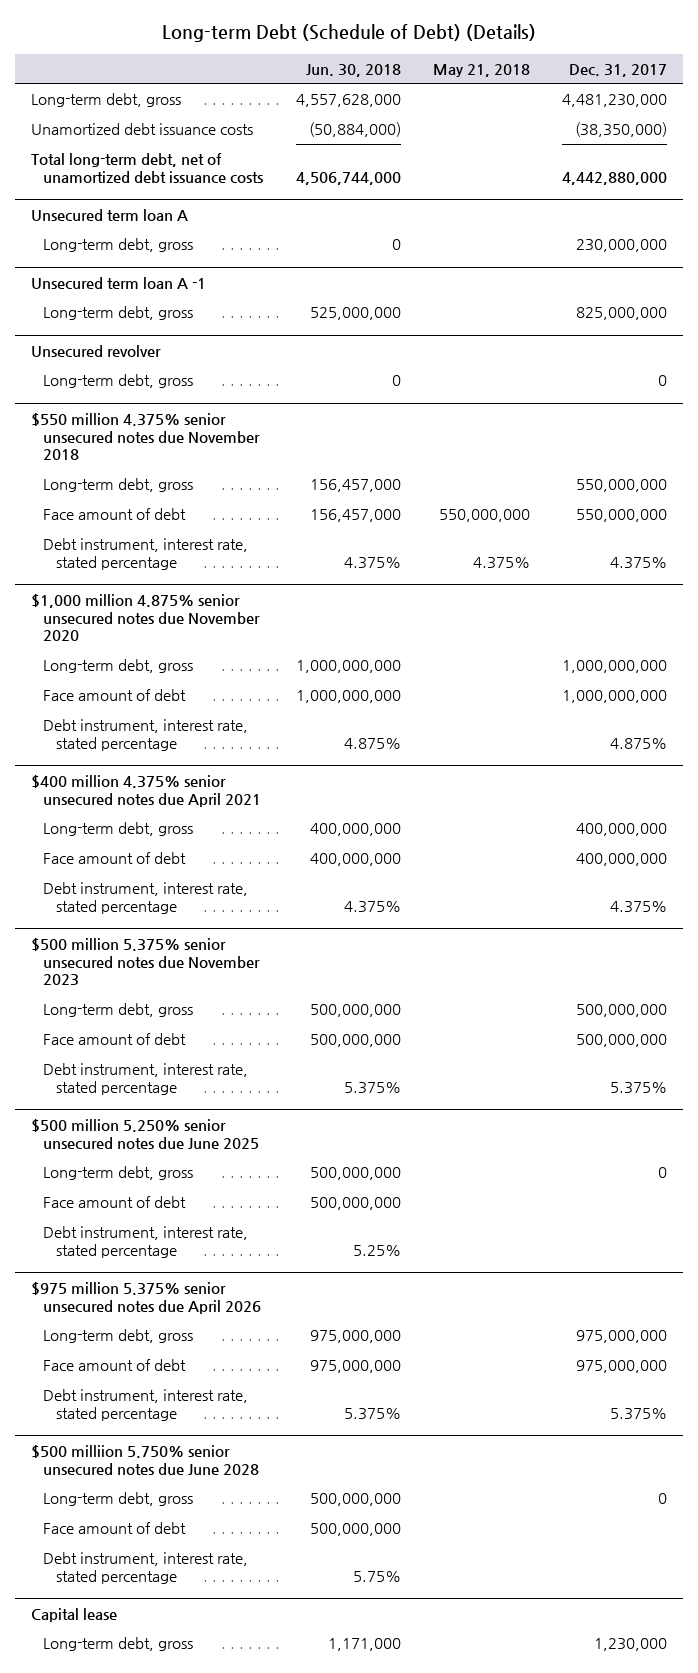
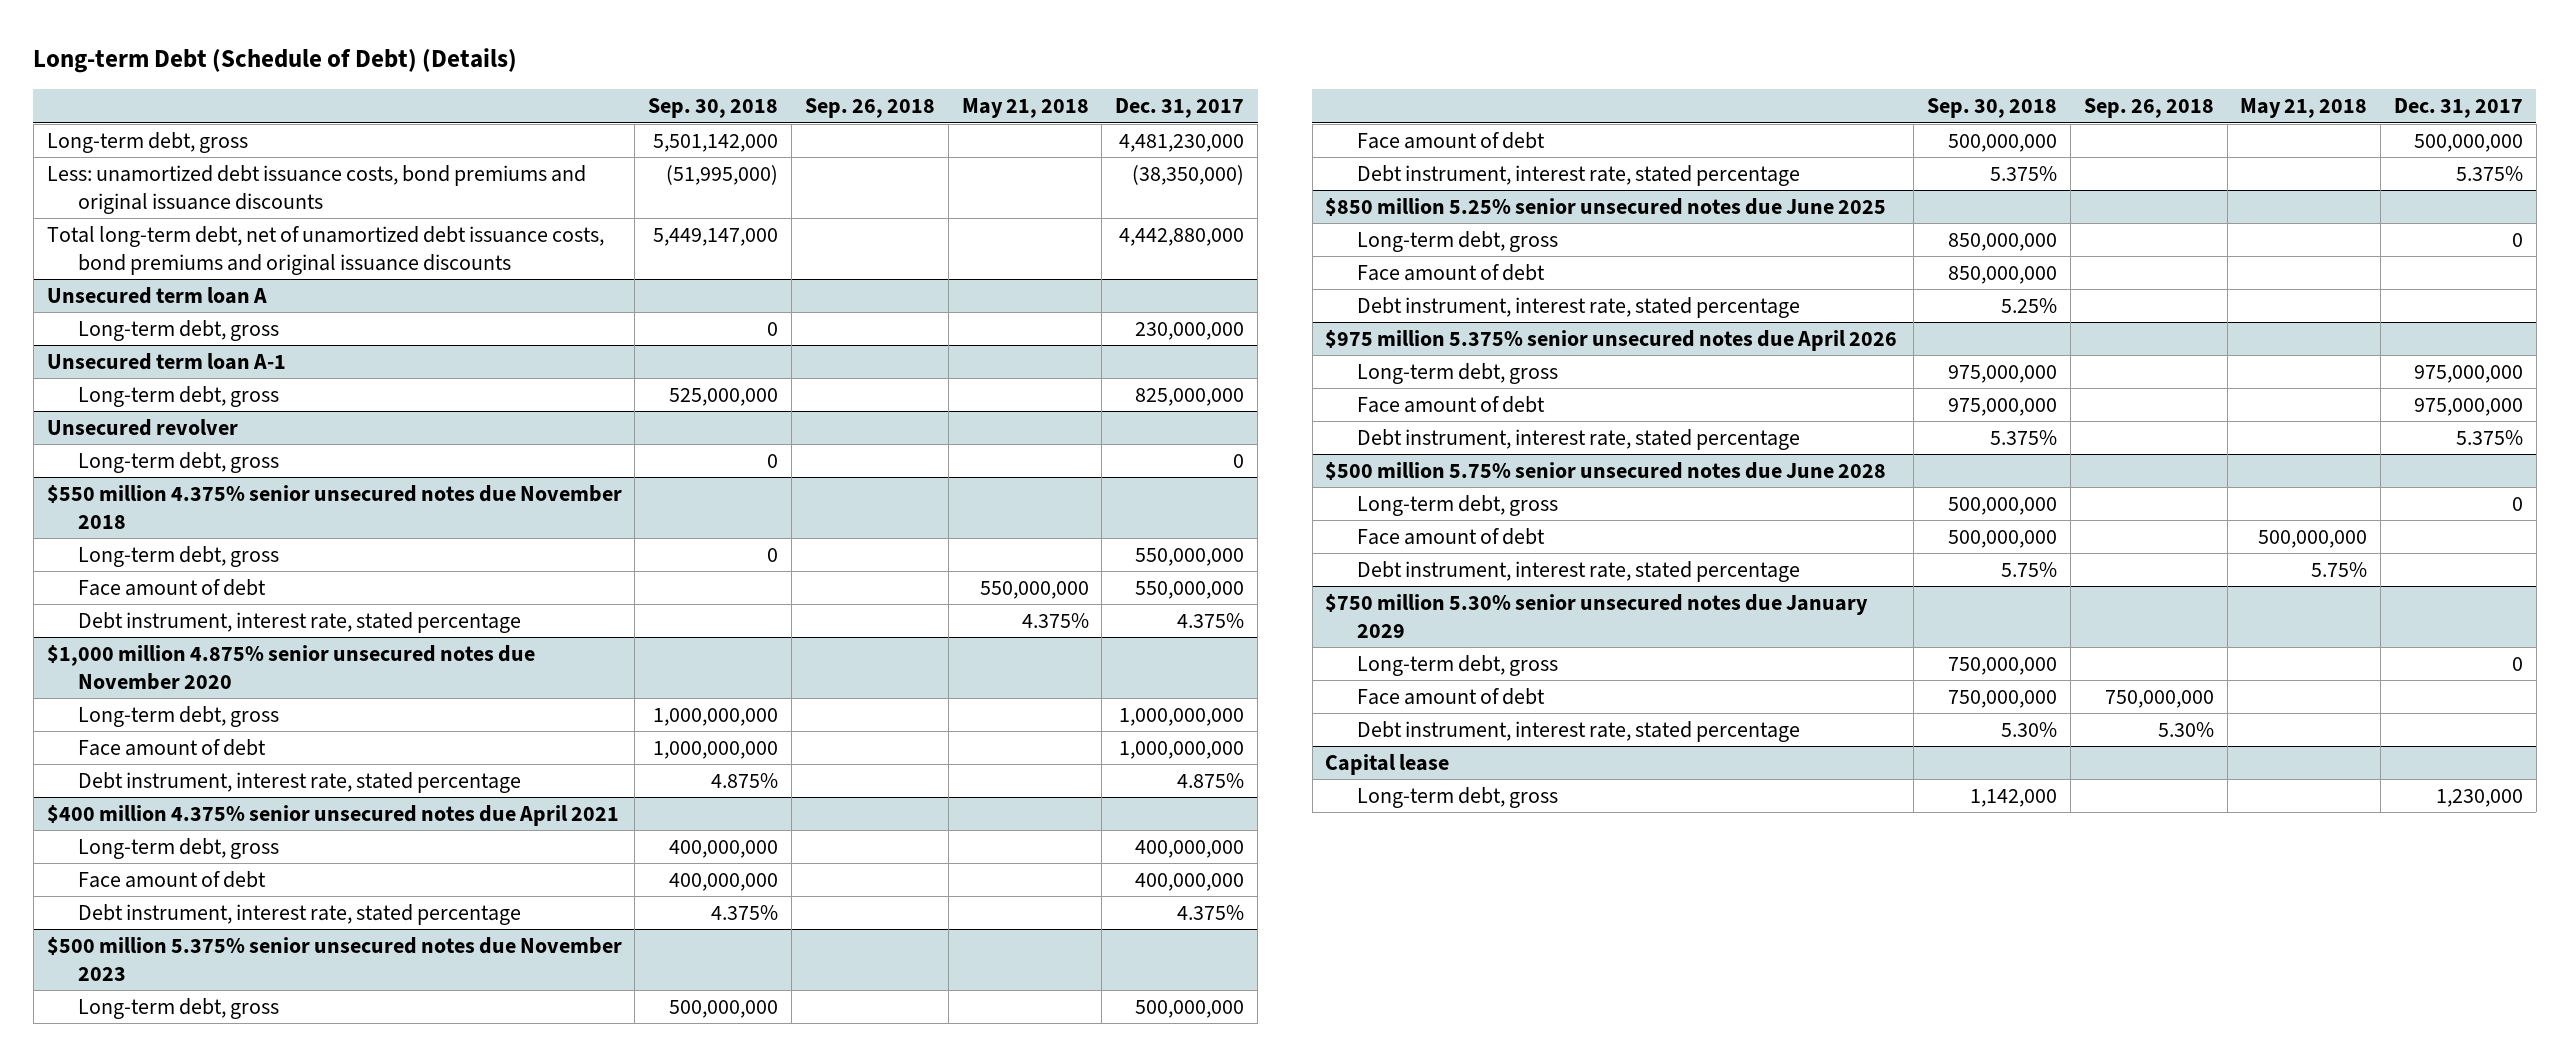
[305,63,401,77] Jun. 30, 2018 -> none
none -> [648,98,779,119] Sep. 30, 2018
none -> [804,98,935,119] Sep. 26, 2018
[30,123,253,136] Unamortized debt issuance costs -> [46,164,586,214] Less: unamortized debt issuance costs, bond premiums and original issuance discounts
[30,153,264,183] Total long-term debt, net of unamortized debt issuance costs -> [46,225,604,275] Total long-term debt, net of unamortized debt issuance costs, bond premiums and original issuance discounts
[30,276,206,289] Unsecured term loan A -1 -> [46,352,286,370] Unsecured term loan A-1
[30,1118,260,1149] $500 million 5.250% senior unsecured notes due June 2025 -> [1325,197,1887,216] $850 million 5.25% senior unsecured notes due June 2025
[30,1444,260,1475] $500 milliion 5.750% senior unsecured notes due June 2028 -> [1325,461,1887,480] $500 million 5.75% senior unsecured notes due June 2028
none -> [1356,527,1545,545] Face amount of debt
none -> [1356,560,1800,582] Debt instrument, interest rate, stated percentage
none -> [1325,593,1869,638] $750 million 5.30% senior unsecured notes due January 2029
none -> [1356,654,1558,676] Long-term debt, gross

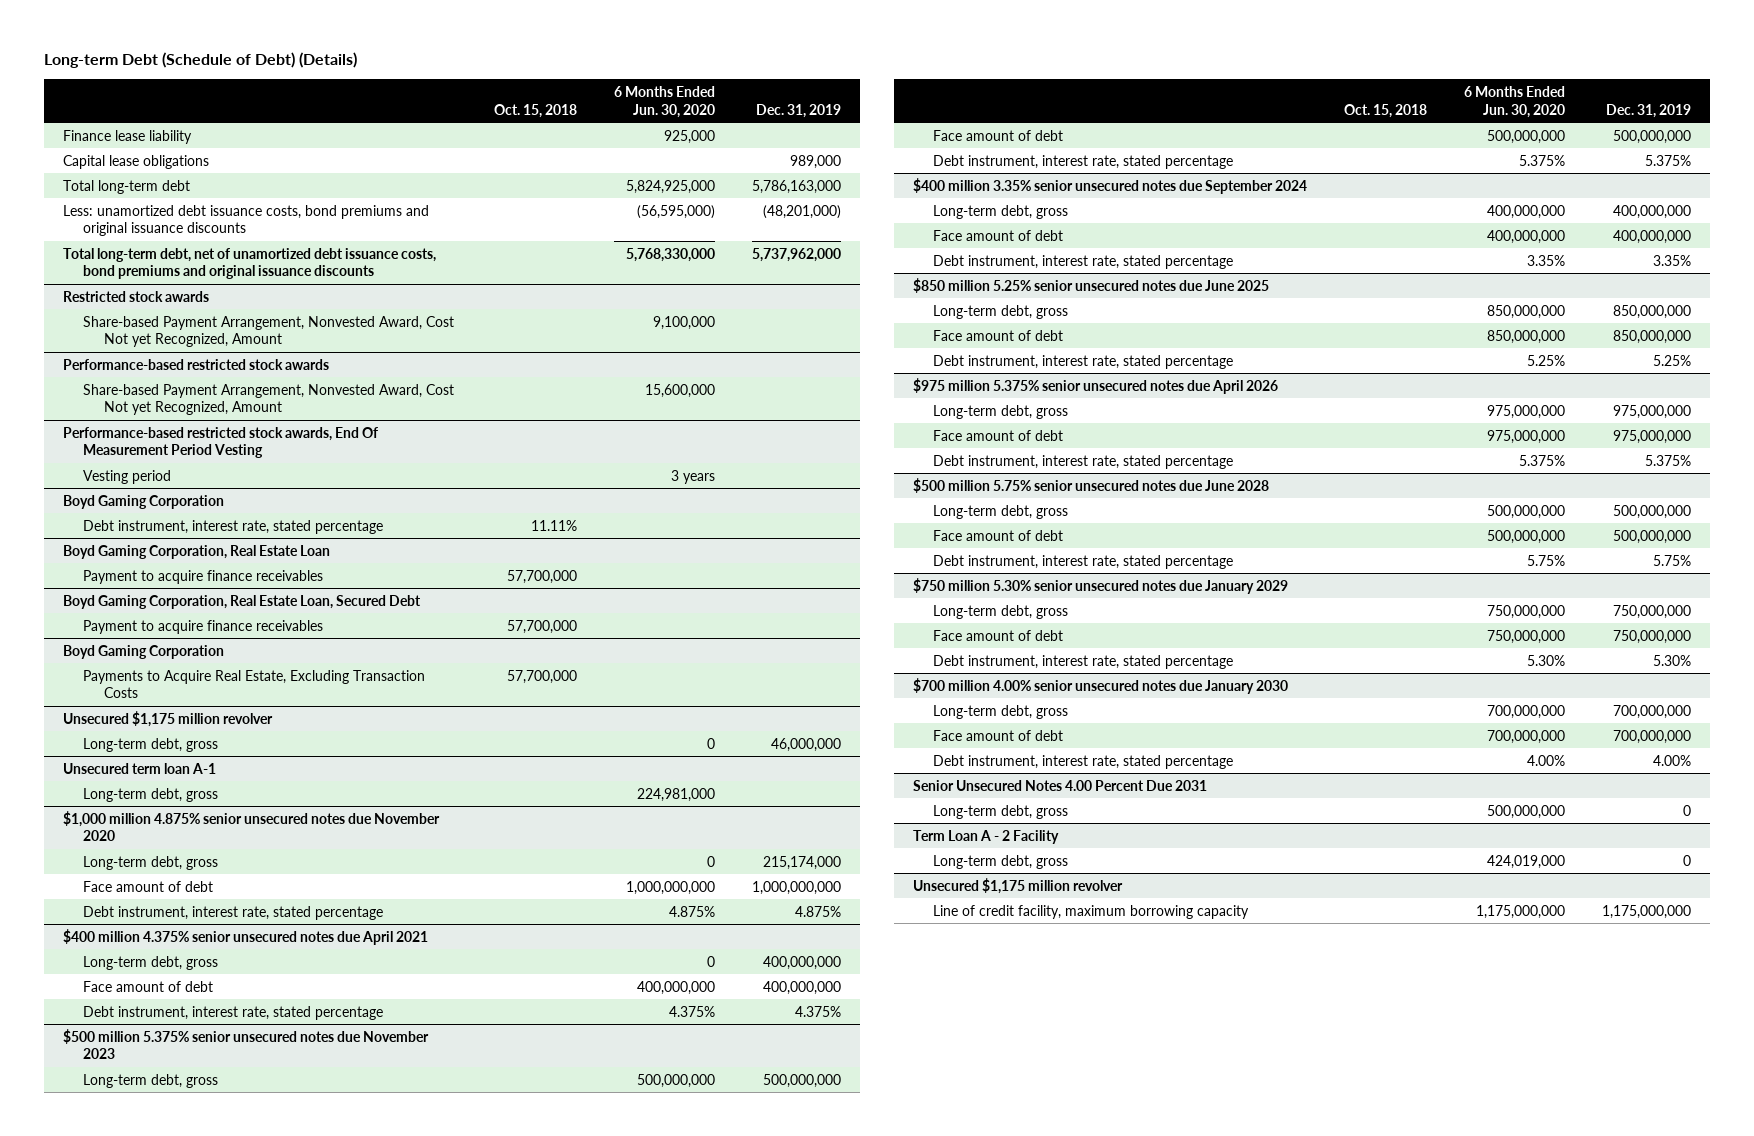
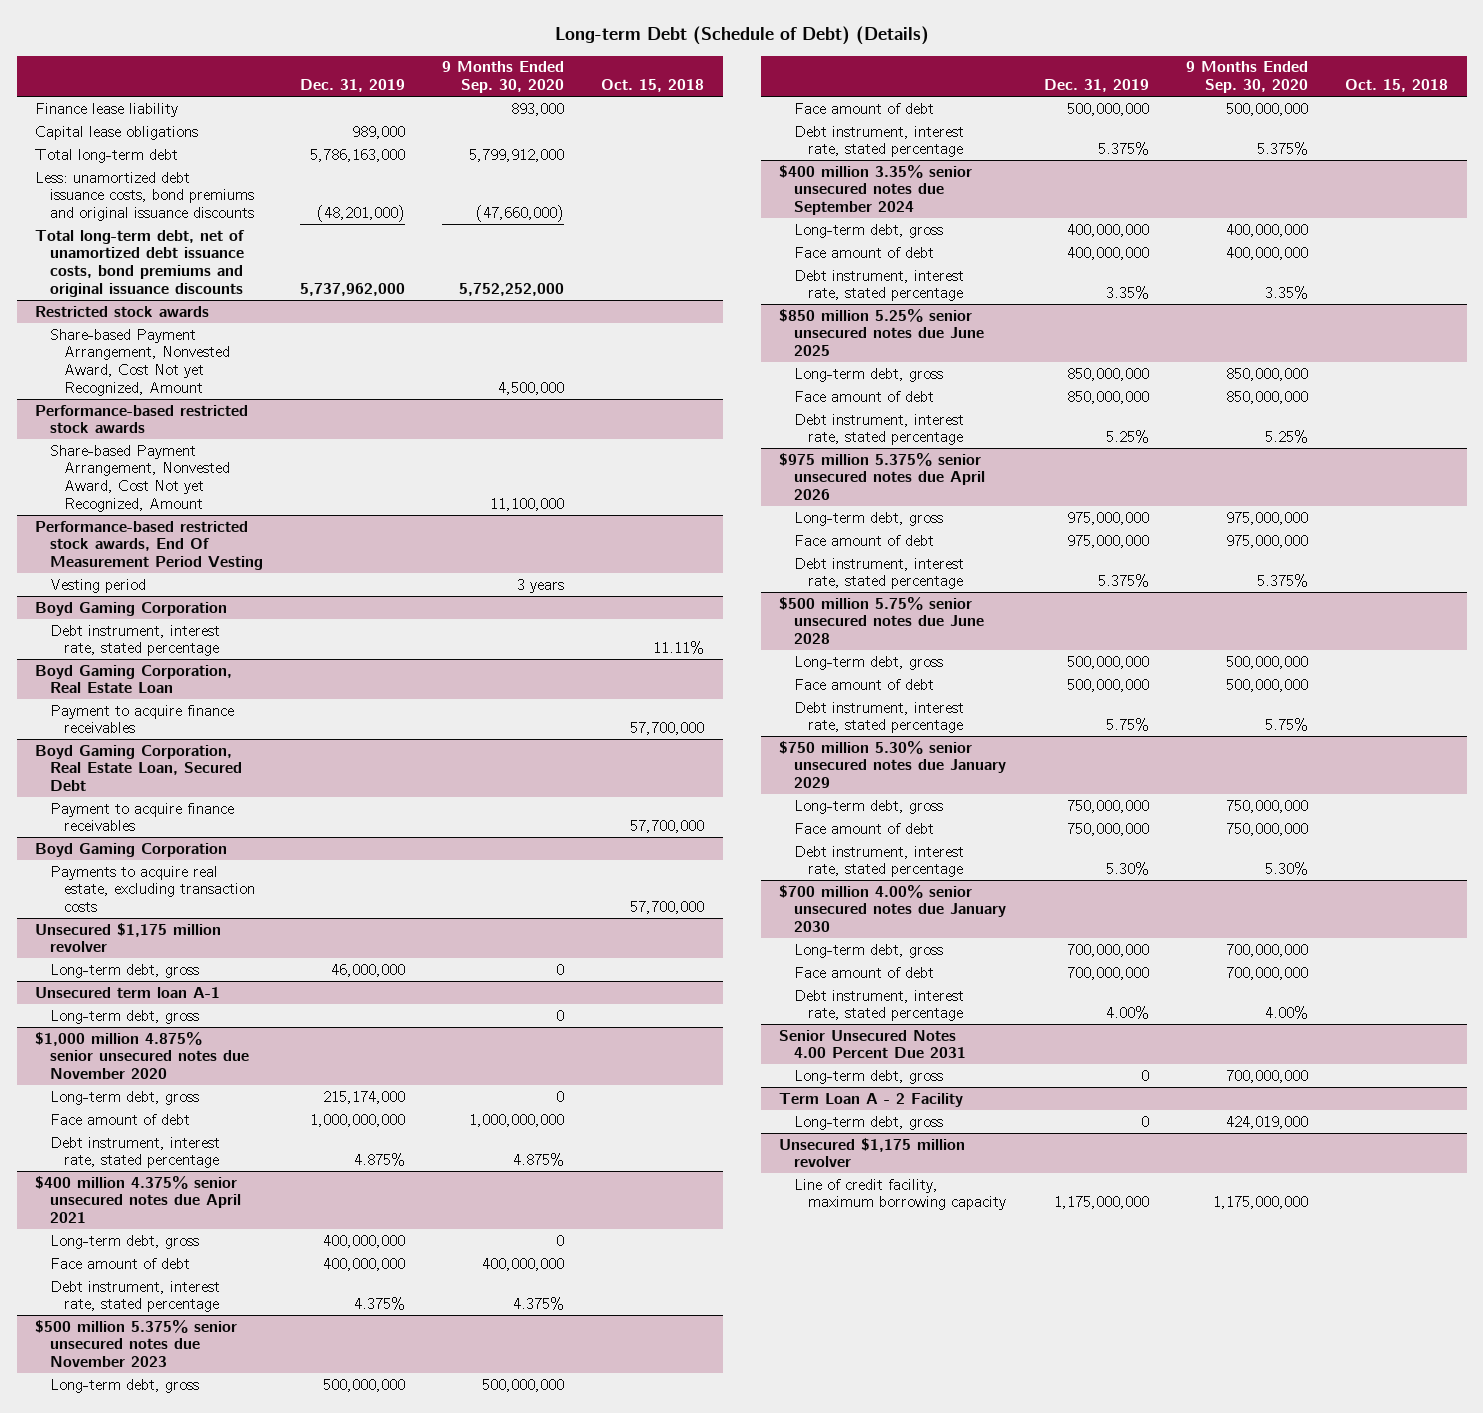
[613,85,715,118] 6 Months Ended Jun. 30, 2020 -> none
none -> [441,61,564,93] 9 Months Ended Sep. 30, 2020
[83,669,426,699] Payments to Acquire Real Estate, Excluding Transaction Costs -> [49,865,256,912] Payments to acquire real estate, excluding transaction costs

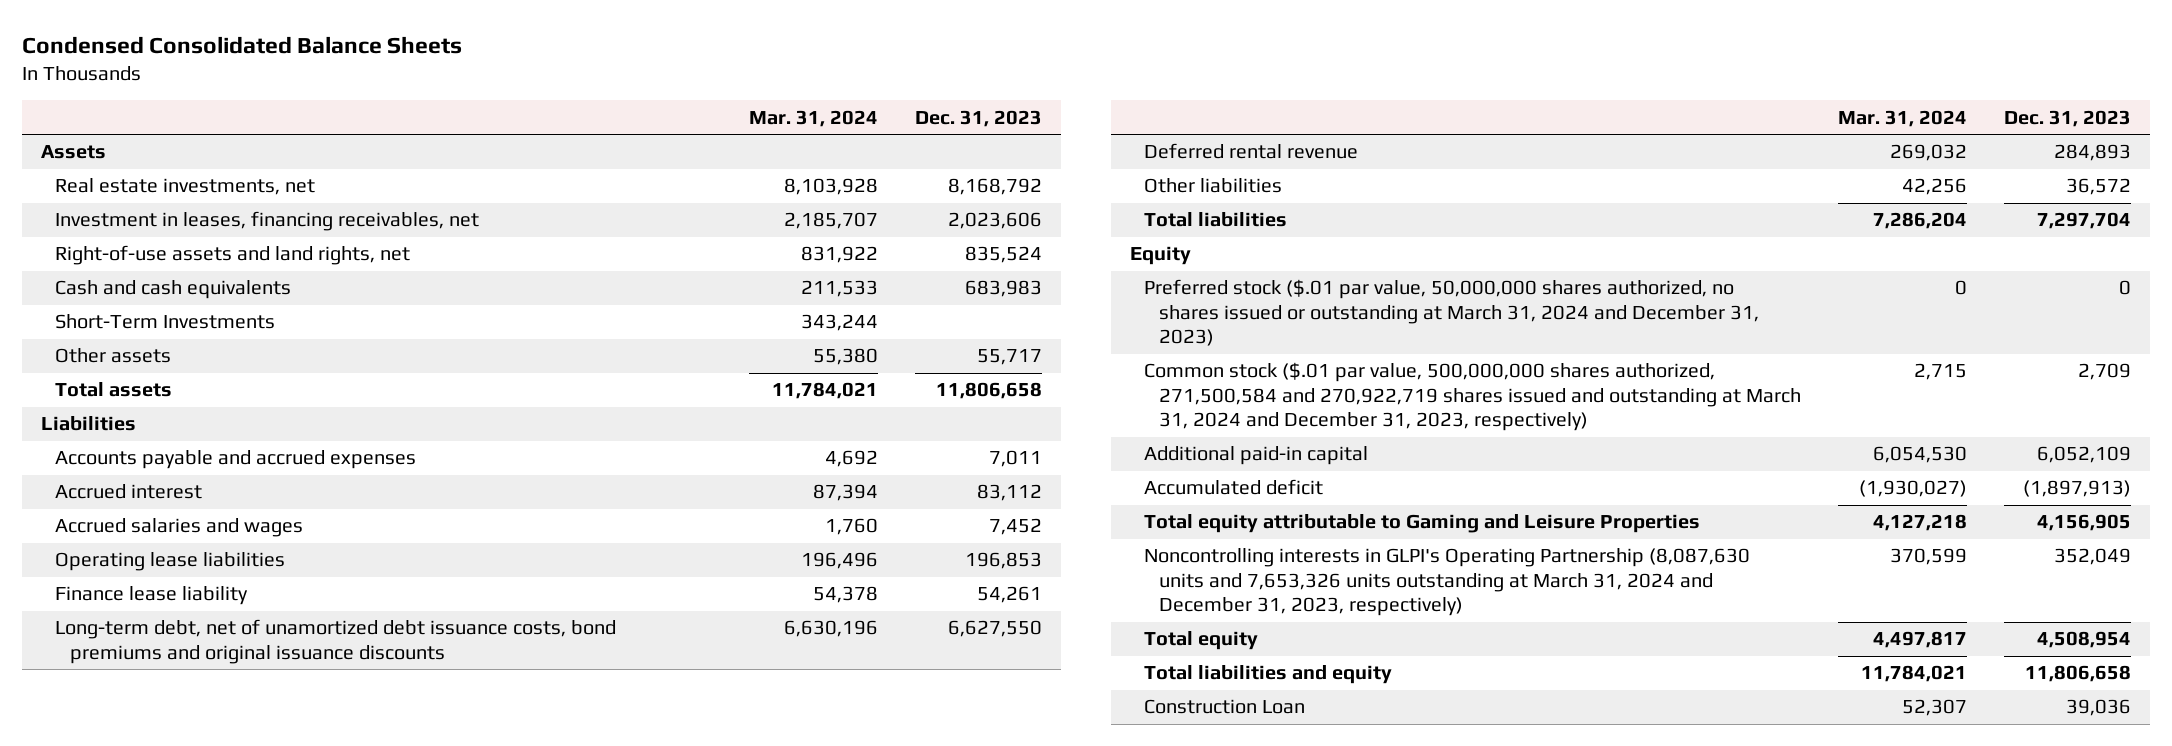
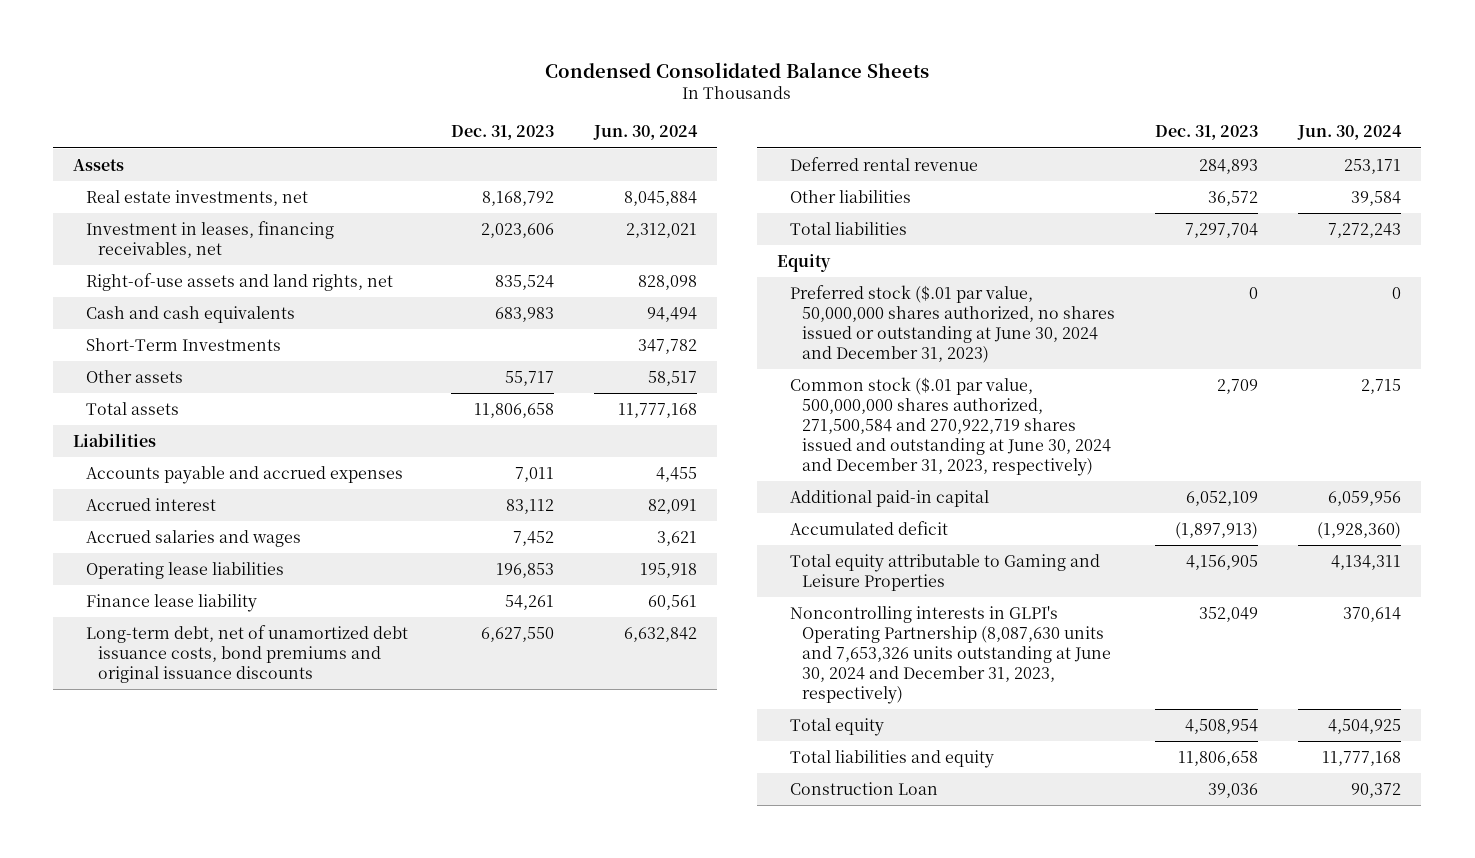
[749,109,879,127] Mar. 31, 2024 -> none
none -> [593,125,699,141] Jun. 30, 2024
[1144,279,1759,347] Preferred stock ($.01 par value, 50,000,000 shares authorized, no shares issued or outstanding at March 31, 2024 and December 31, 2023) -> [789,284,1115,363] Preferred stock ($.01 par value, 50,000,000 shares authorized, no shares issued or outstanding at June 30, 2024 and December 31, 2023)
[1144,362,1801,432] Common stock ($.01 par value, 500,000,000 shares authorized, 271,500,584 and 270,922,719 shares issued and outstanding at March 31, 2024 and December 31, 2023, respectively) -> [789,376,1111,476] Common stock ($.01 par value, 500,000,000 shares authorized, 271,500,584 and 270,922,719 shares issued and outstanding at June 30, 2024 and December 31, 2023, respectively)
[1144,548,1751,617] Noncontrolling interests in GLPI's Operating Partnership (8,087,630 units and 7,653,326 units outstanding at March 31, 2024 and December 31, 2023, respectively) -> [789,605,1111,704] Noncontrolling interests in GLPI's Operating Partnership (8,087,630 units and 7,653,326 units outstanding at June 30, 2024 and December 31, 2023, respectively)

